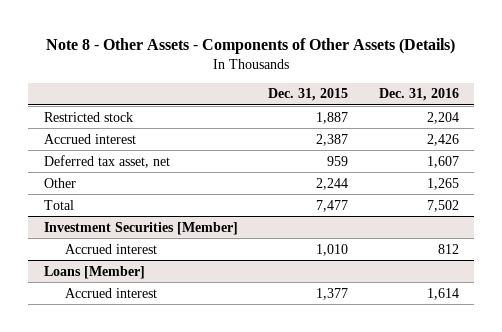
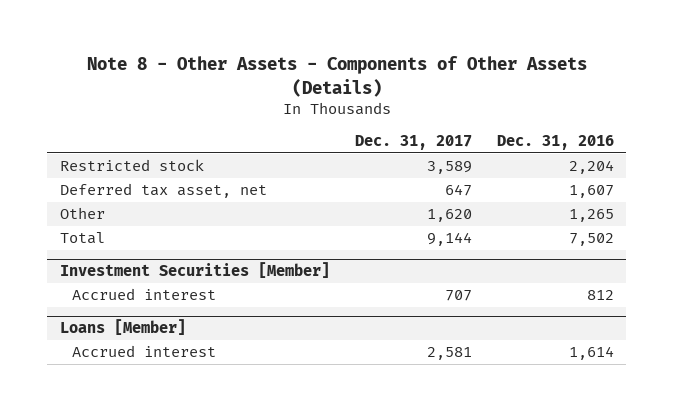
[268,88,349,102] Dec. 31, 2015 -> none
none -> [354,135,472,151] Dec. 31, 2017
[43,133,136,144] Accrued interest -> none

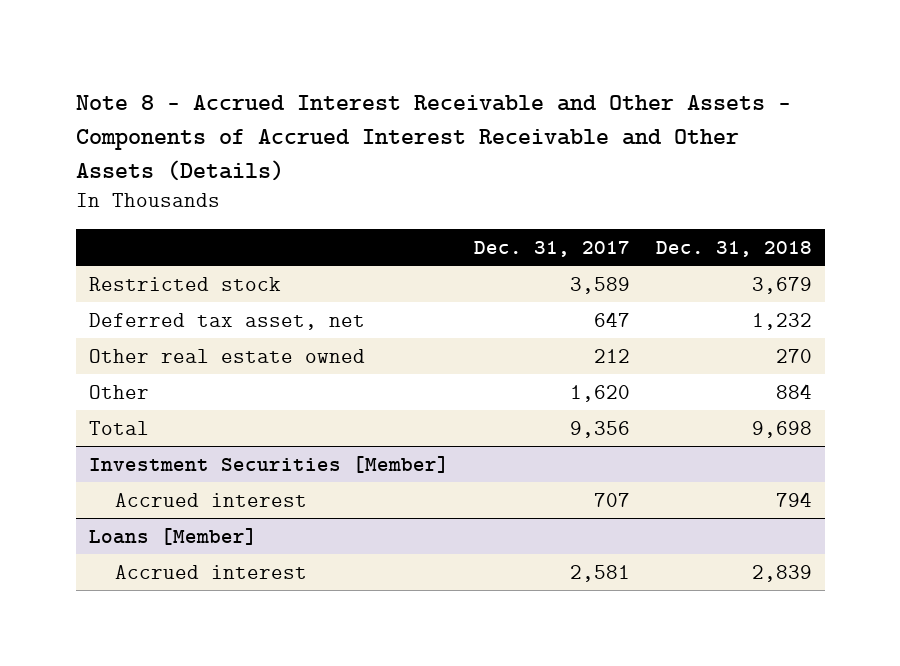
[86,56,587,97] Note 8 - Other Assets - Components of Other Assets (Details) -> [75,94,791,181] Note 8 - Accrued Interest Receivable and Other Assets - Components of Accrued Interest Receivable and Other Assets (Details)
[496,135,614,151] Dec. 31, 2016 -> none
none -> [655,240,812,257] Dec. 31, 2018
none -> [88,348,365,363] Other real estate owned
[426,232,472,247] 9,144 -> [570,420,631,438] 9,356

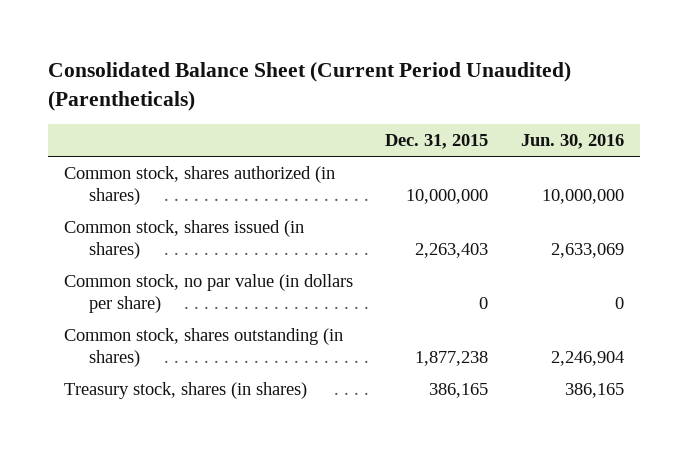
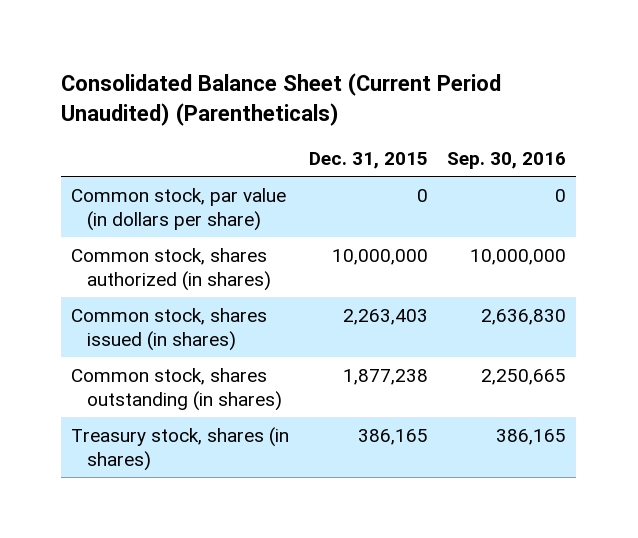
[520,134,624,150] Jun. 30, 2016 -> none
none -> [447,151,567,169] Sep. 30, 2016
none -> [71,187,287,231] Common stock, par value (in dollars per share)
[63,274,353,313] Common stock, no par value (in dollars per share) -> none

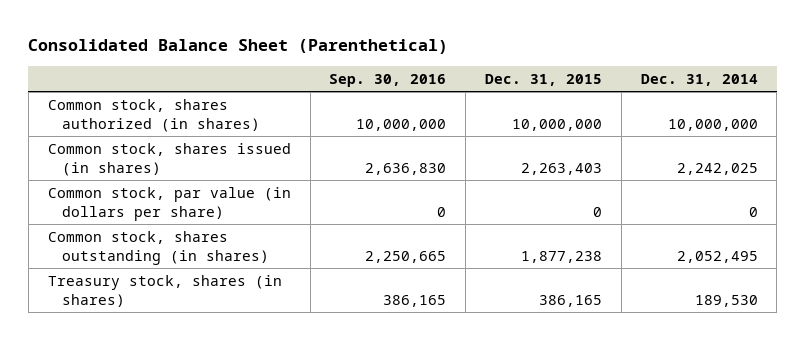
[61,73,502,126] Consolidated Balance Sheet (Current Period Unaudited) (Parentheticals) -> [28,39,449,55] Consolidated Balance Sheet (Parenthetical)
none -> [640,73,758,86] Dec. 31, 2014
[71,187,287,231] Common stock, par value (in dollars per share) -> [47,187,291,221] Common stock, par value (in dollars per share)

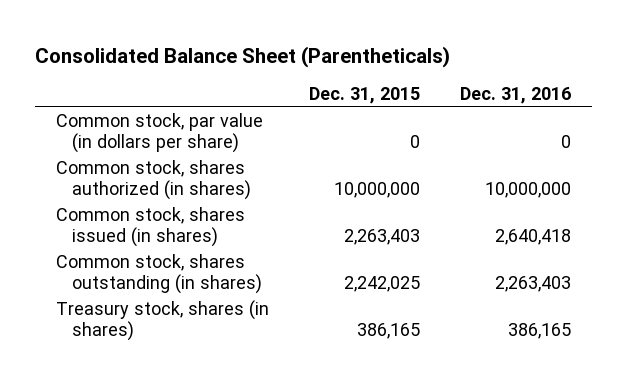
[28,39,449,55] Consolidated Balance Sheet (Parenthetical) -> [35,45,451,68] Consolidated Balance Sheet (Parentheticals)
[329,73,447,87] Sep. 30, 2016 -> none
[640,73,758,86] Dec. 31, 2014 -> none
none -> [460,87,572,105] Dec. 31, 2016
[47,187,291,221] Common stock, par value (in dollars per share) -> [55,113,263,153] Common stock, par value (in dollars per share)
[520,250,602,263] 1,877,238 -> [343,275,420,292] 2,242,025

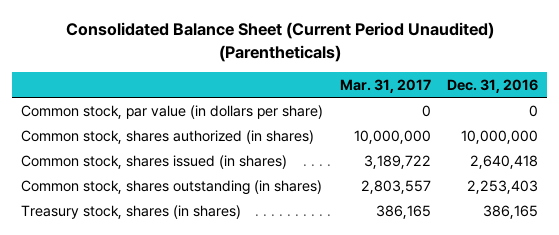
[35,45,451,68] Consolidated Balance Sheet (Parentheticals) -> [65,21,494,62] Consolidated Balance Sheet (Current Period Unaudited) (Parentheticals)
[308,87,420,105] Dec. 31, 2015 -> none
none -> [339,78,431,93] Mar. 31, 2017
[495,275,572,292] 2,263,403 -> [467,179,539,194] 2,253,403

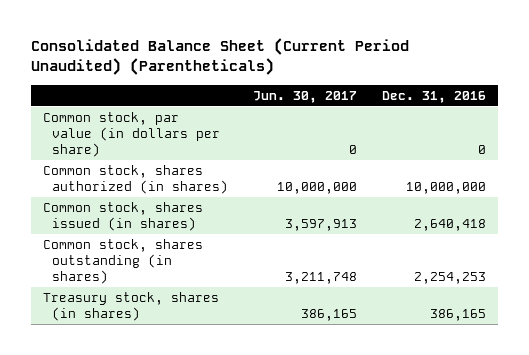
[339,78,431,93] Mar. 31, 2017 -> none
none -> [253,90,358,103] Jun. 30, 2017
[467,179,539,194] 2,253,403 -> [413,272,486,285] 2,254,253

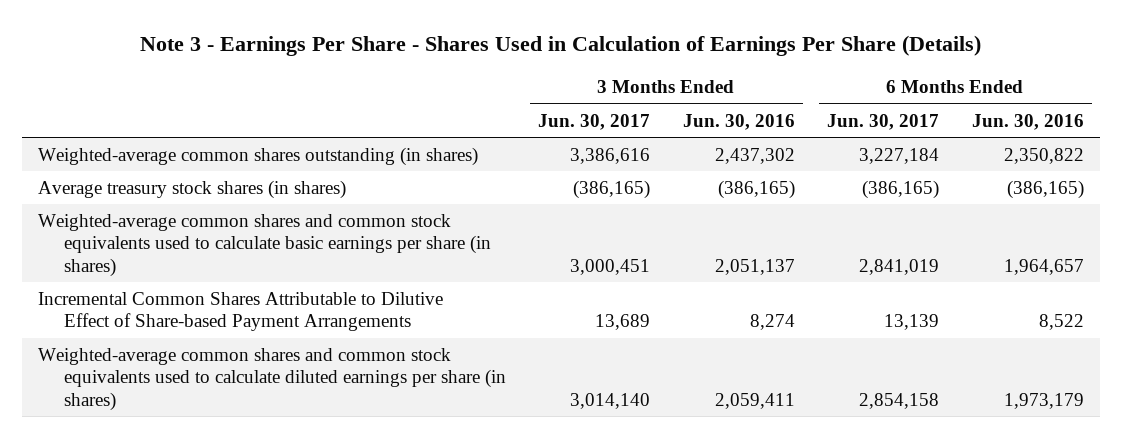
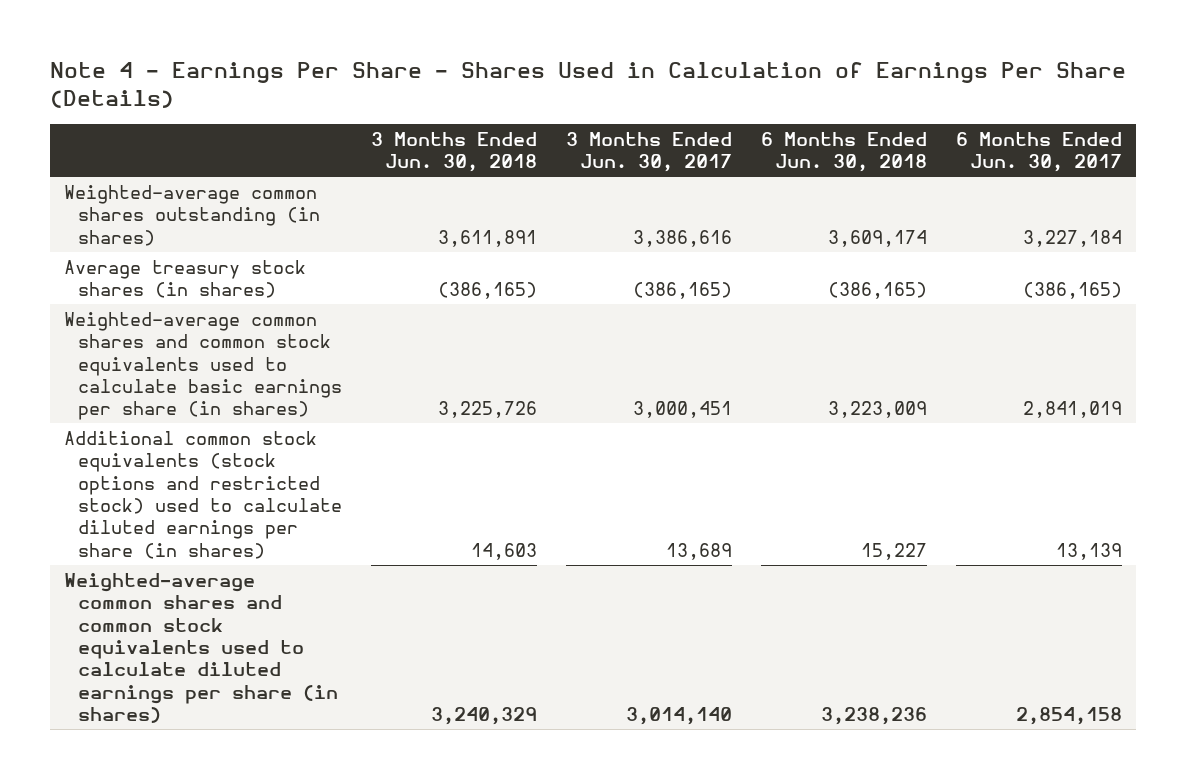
[139,35,981,57] Note 3 - Earnings Per Share - Shares Used in Calculation of Earnings Per Share (Details) -> [49,61,1126,108] Note 4 - Earnings Per Share - Shares Used in Calculation of Earnings Per Share (Details)
[682,113,795,130] Jun. 30, 2016 -> none
[971,113,1084,130] Jun. 30, 2016 -> none
none -> [370,131,537,173] 3 Months Ended Jun. 30, 2018
none -> [760,131,927,173] 6 Months Ended Jun. 30, 2018
[37,291,443,332] Incremental Common Shares Attributable to Dilutive Effect of Share-based Payment Arrangements -> [64,430,342,559] Additional common stock equivalents (stock options and restricted stock) used to calculate diluted earnings per share (in shares)

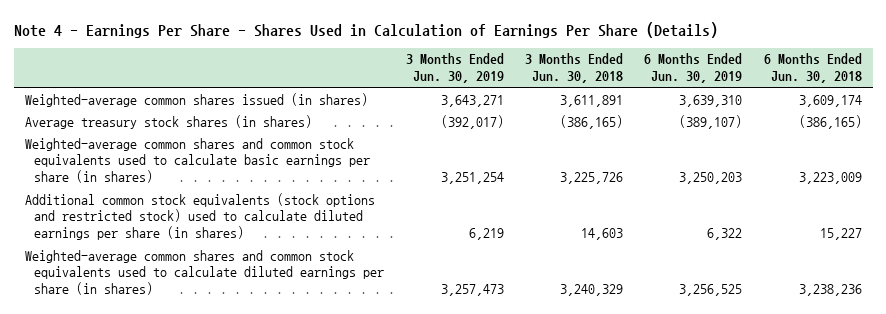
[565,131,732,173] 3 Months Ended Jun. 30, 2017 -> none
[955,131,1122,173] 6 Months Ended Jun. 30, 2017 -> none
none -> [405,53,504,84] 3 Months Ended Jun. 30, 2019
none -> [644,53,743,84] 6 Months Ended Jun. 30, 2019
[64,184,320,246] Weighted-average common shares outstanding (in shares) -> [24,92,368,107] Weighted-average common shares issued (in shares)

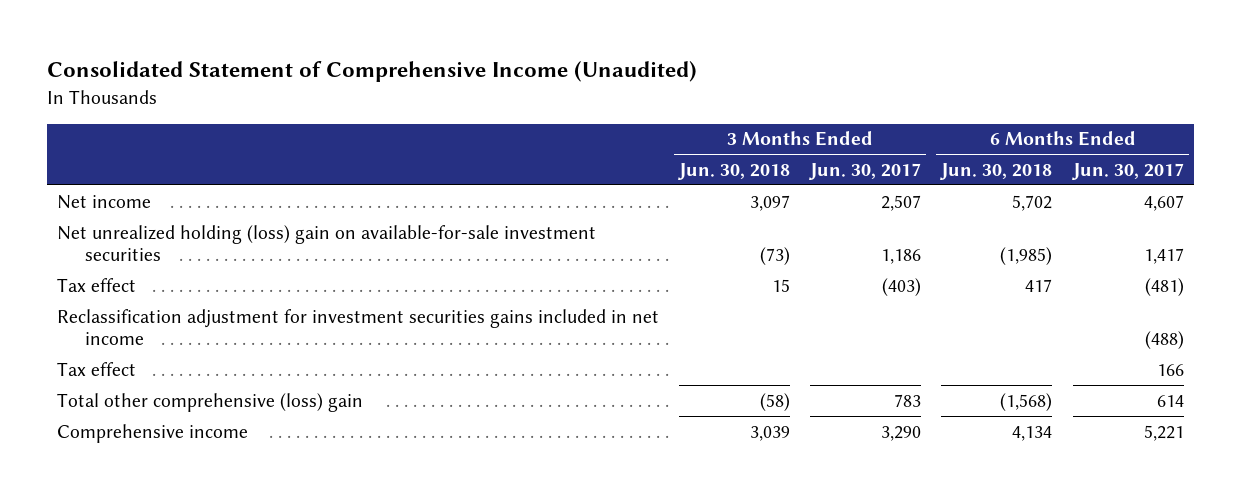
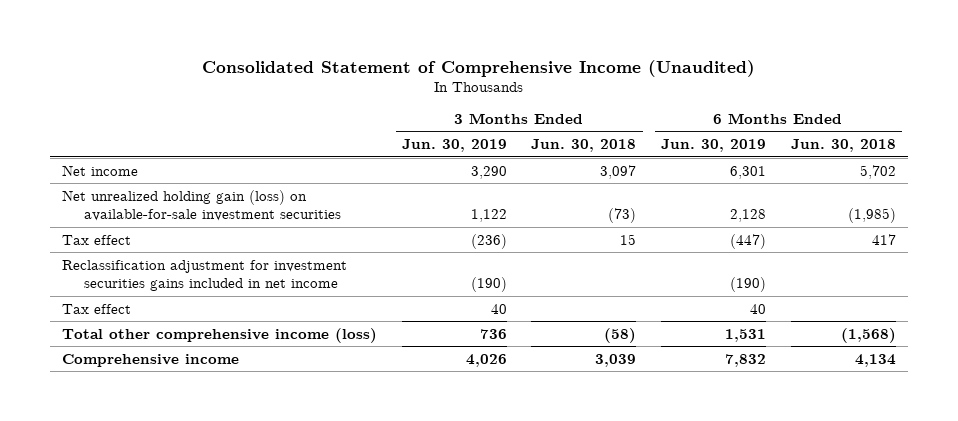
[809,162,922,180] Jun. 30, 2017 -> none
[1071,162,1184,180] Jun. 30, 2017 -> none
none -> [401,139,507,153] Jun. 30, 2019
none -> [661,139,767,153] Jun. 30, 2019
[57,224,597,262] Net unrealized holding (loss) gain on available-for-sale investment securities -> [62,189,342,222] Net unrealized holding gain (loss) on available-for-sale investment securities
[57,392,364,412] Total other comprehensive (loss) gain -> [62,327,378,343] Total other comprehensive income (loss)

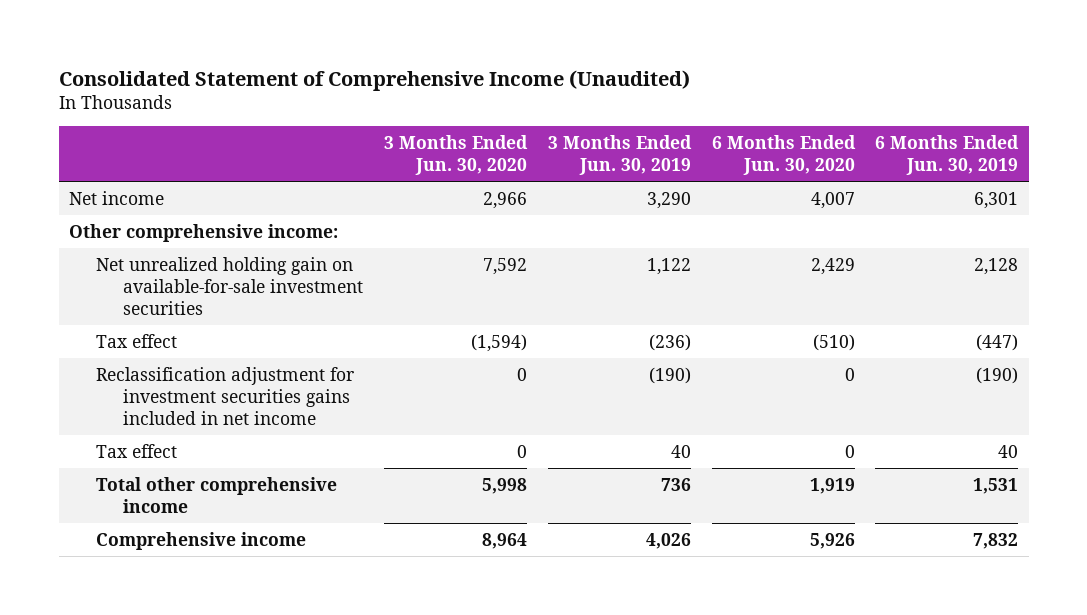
[531,139,637,153] Jun. 30, 2018 -> none
[790,139,896,153] Jun. 30, 2018 -> none
none -> [384,134,529,176] 3 Months Ended Jun. 30, 2020
none -> [711,134,856,176] 6 Months Ended Jun. 30, 2020
none -> [69,223,339,242] Other comprehensive income:
[62,189,342,222] Net unrealized holding gain (loss) on available-for-sale investment securities -> [96,256,364,315] Net unrealized holding gain on available-for-sale investment securities
[62,327,378,343] Total other comprehensive income (loss) -> [96,476,338,513] Total other comprehensive income

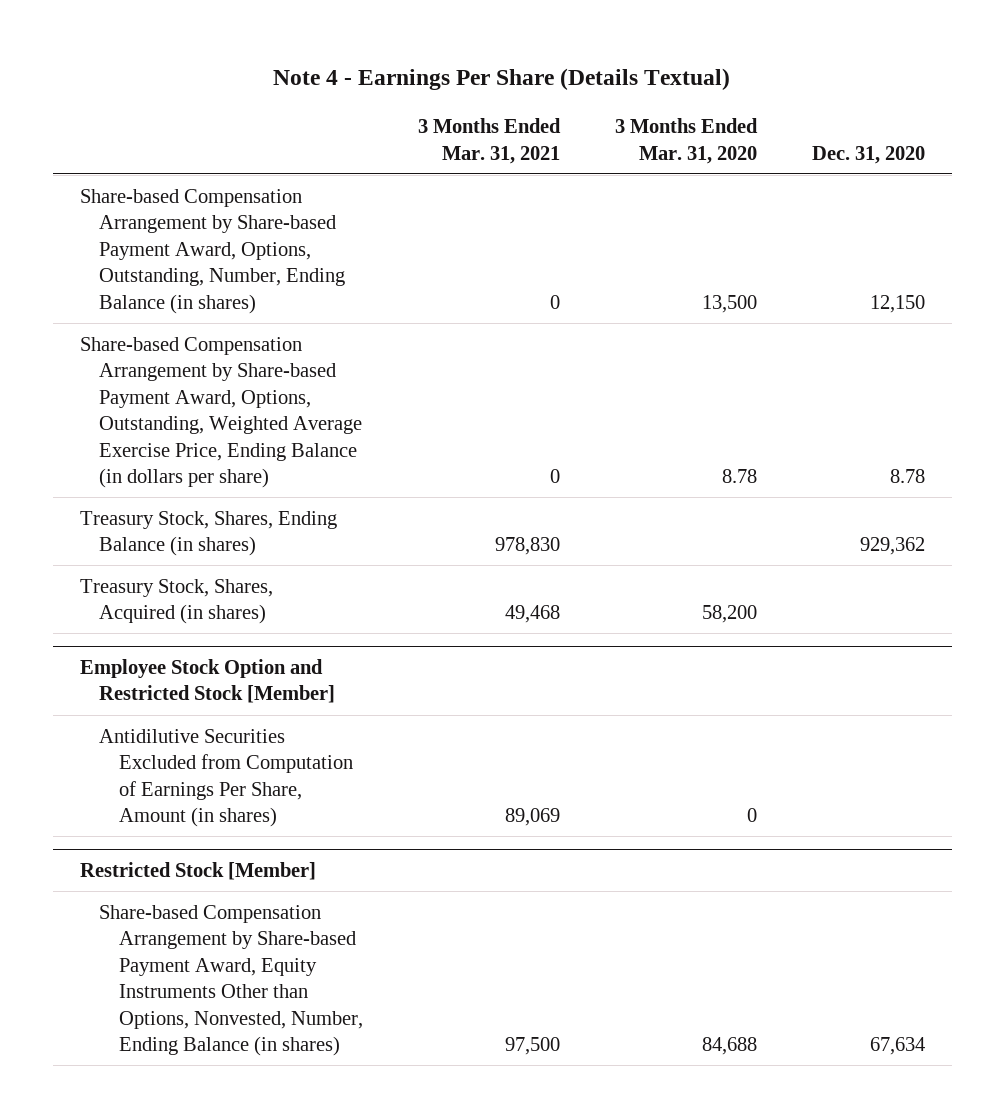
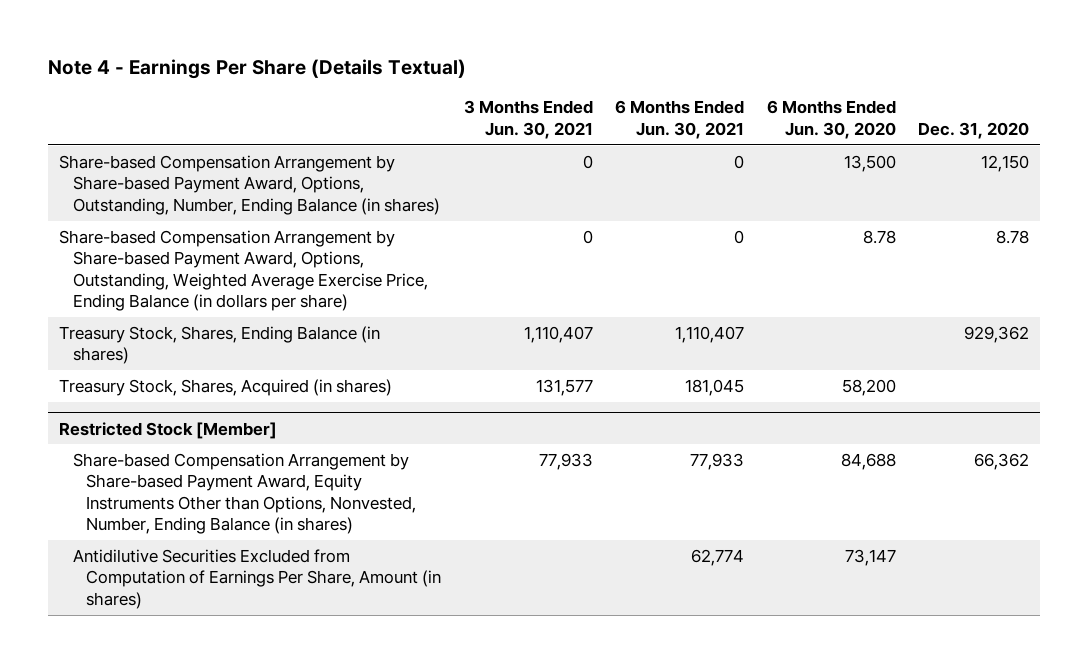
[417,118,561,164] 3 Months Ended Mar. 31, 2021 -> none
[614,118,758,164] 3 Months Ended Mar. 31, 2020 -> none
none -> [463,100,593,139] 3 Months Ended Jun. 30, 2021
none -> [615,100,745,139] 6 Months Ended Jun. 30, 2021
none -> [766,100,896,139] 6 Months Ended Jun. 30, 2020
[80,658,336,704] Employee Stock Option and Restricted Stock [Member] -> none
[99,728,353,828] Antidilutive Securities Excluded from Computation of Earnings Per Share, Amount (in shares) -> none
[869,1037,925,1056] 67,634 -> [974,452,1030,470] 66,362
none -> [72,548,442,609] Antidilutive Securities Excluded from Computation of Earnings Per Share, Amount (in shares)

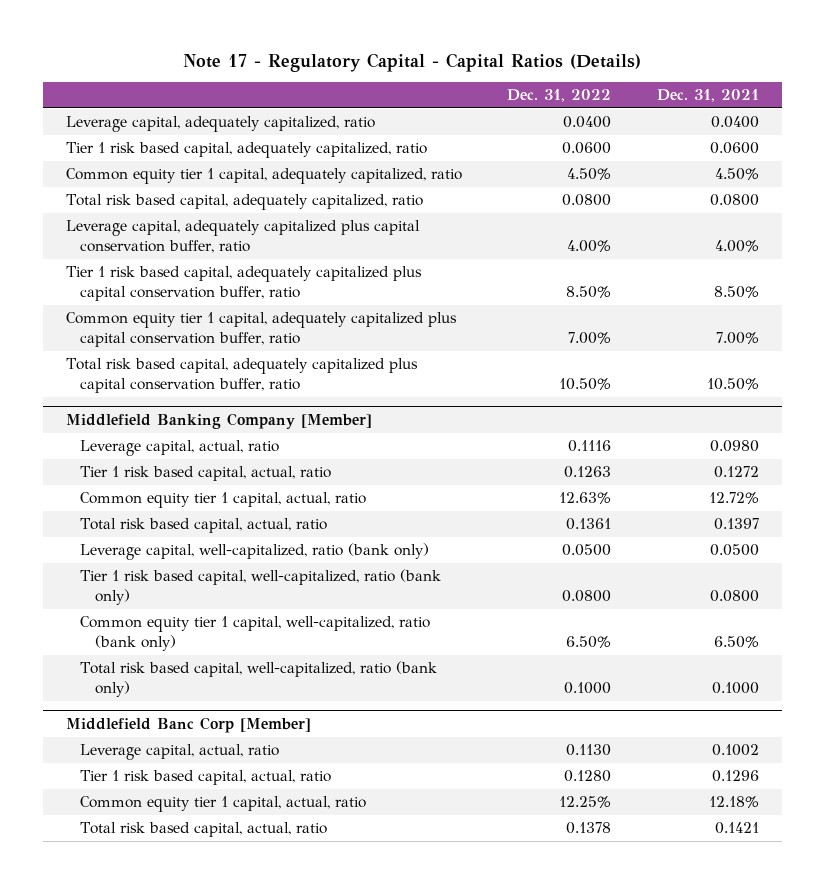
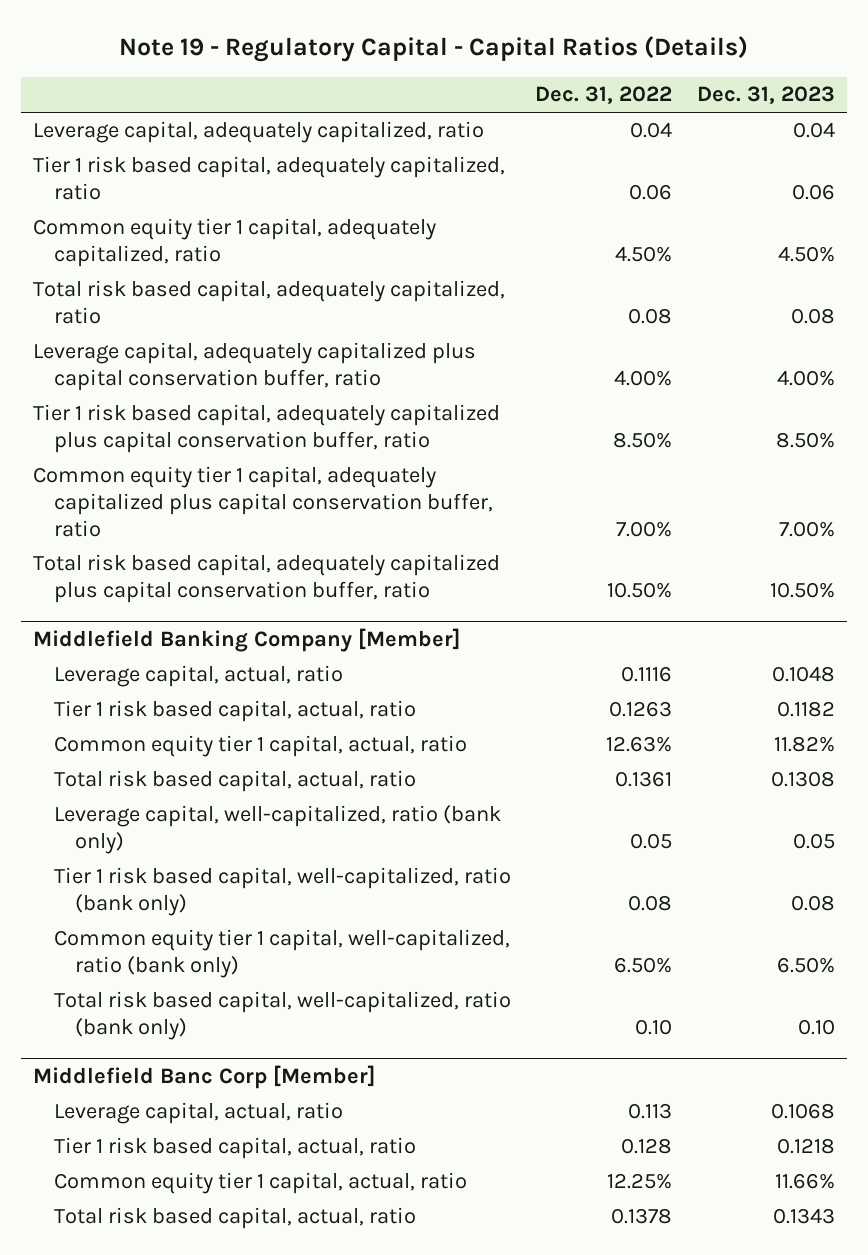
[183,52,642,72] Note 17 - Regulatory Capital - Capital Ratios (Details) -> [119,36,749,63] Note 19 - Regulatory Capital - Capital Ratios (Details)
[657,89,760,103] Dec. 31, 2021 -> none
none -> [696,86,835,105] Dec. 31, 2023
[563,116,612,129] 0.0400 -> [630,122,673,139] 0.04
[562,142,612,155] 0.0600 -> [629,184,673,201] 0.06
[562,194,612,207] 0.0800 -> [628,308,673,325] 0.08
[562,544,612,557] 0.0500 -> [630,833,673,850] 0.05
[562,590,612,603] 0.0800 -> [628,895,673,912] 0.08
[564,682,612,695] 0.1000 -> [635,1019,673,1036] 0.10
[566,744,612,757] 0.1130 -> [628,1103,673,1120] 0.113
[564,770,612,783] 0.1280 -> [621,1138,673,1155] 0.128

